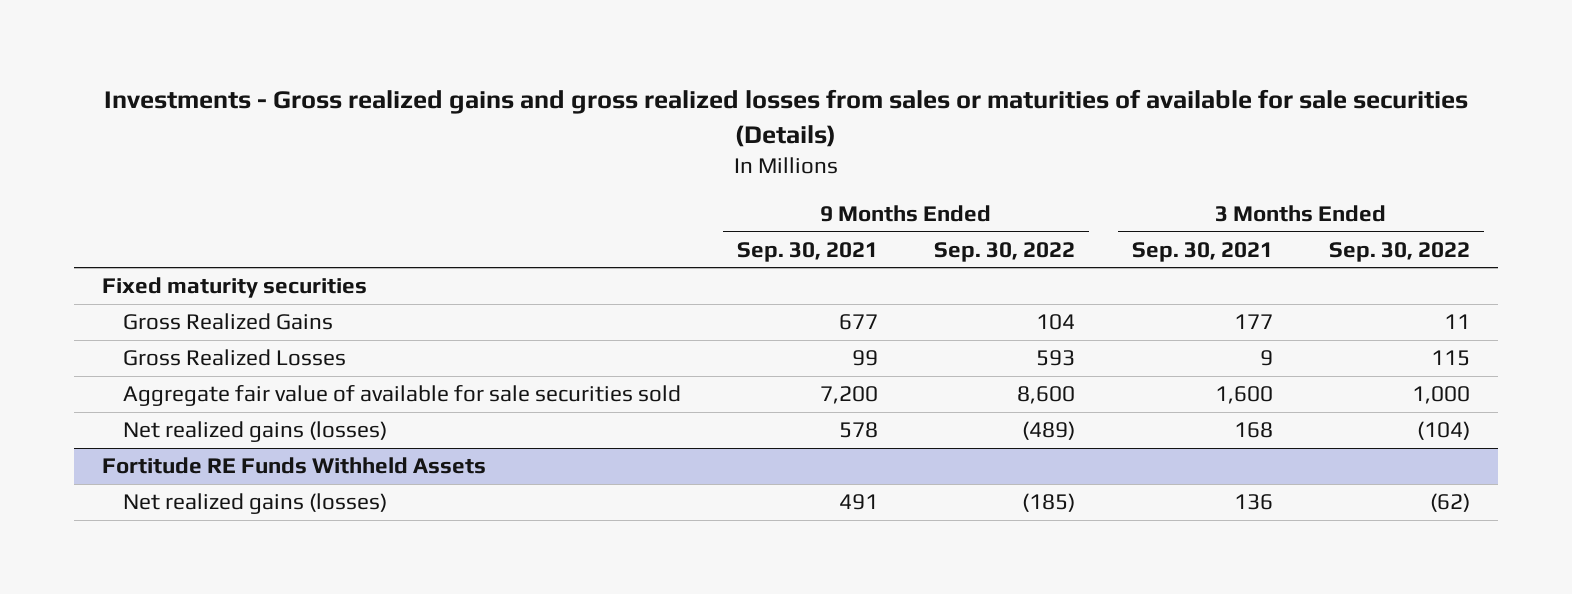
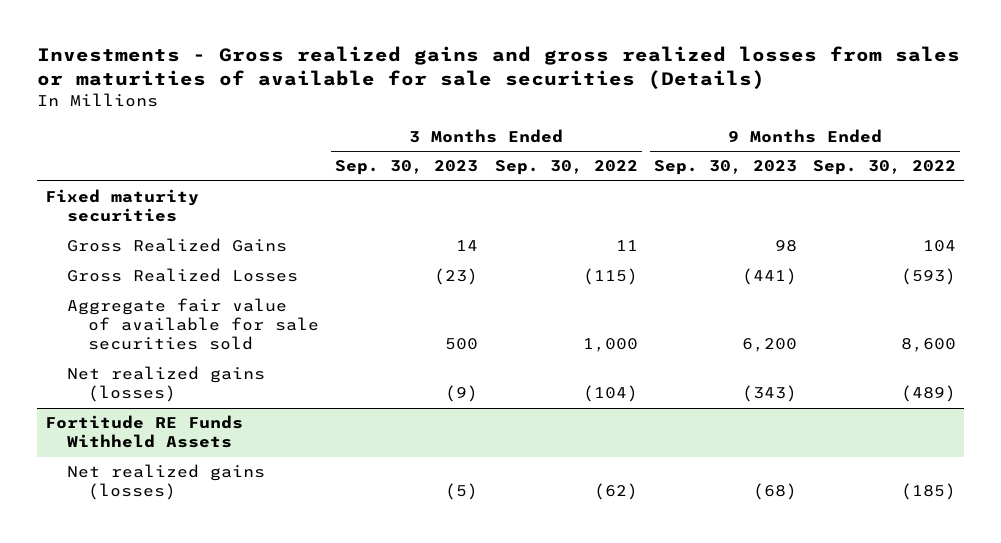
[737,241,879,262] Sep. 30, 2021 -> none
[1131,241,1273,262] Sep. 30, 2021 -> none
none -> [335,160,479,176] Sep. 30, 2023
none -> [653,160,797,176] Sep. 30, 2023
[1036,350,1076,367] 593 -> [900,268,956,286] (593)
[1430,350,1470,367] 115 -> [582,268,638,286] (115)

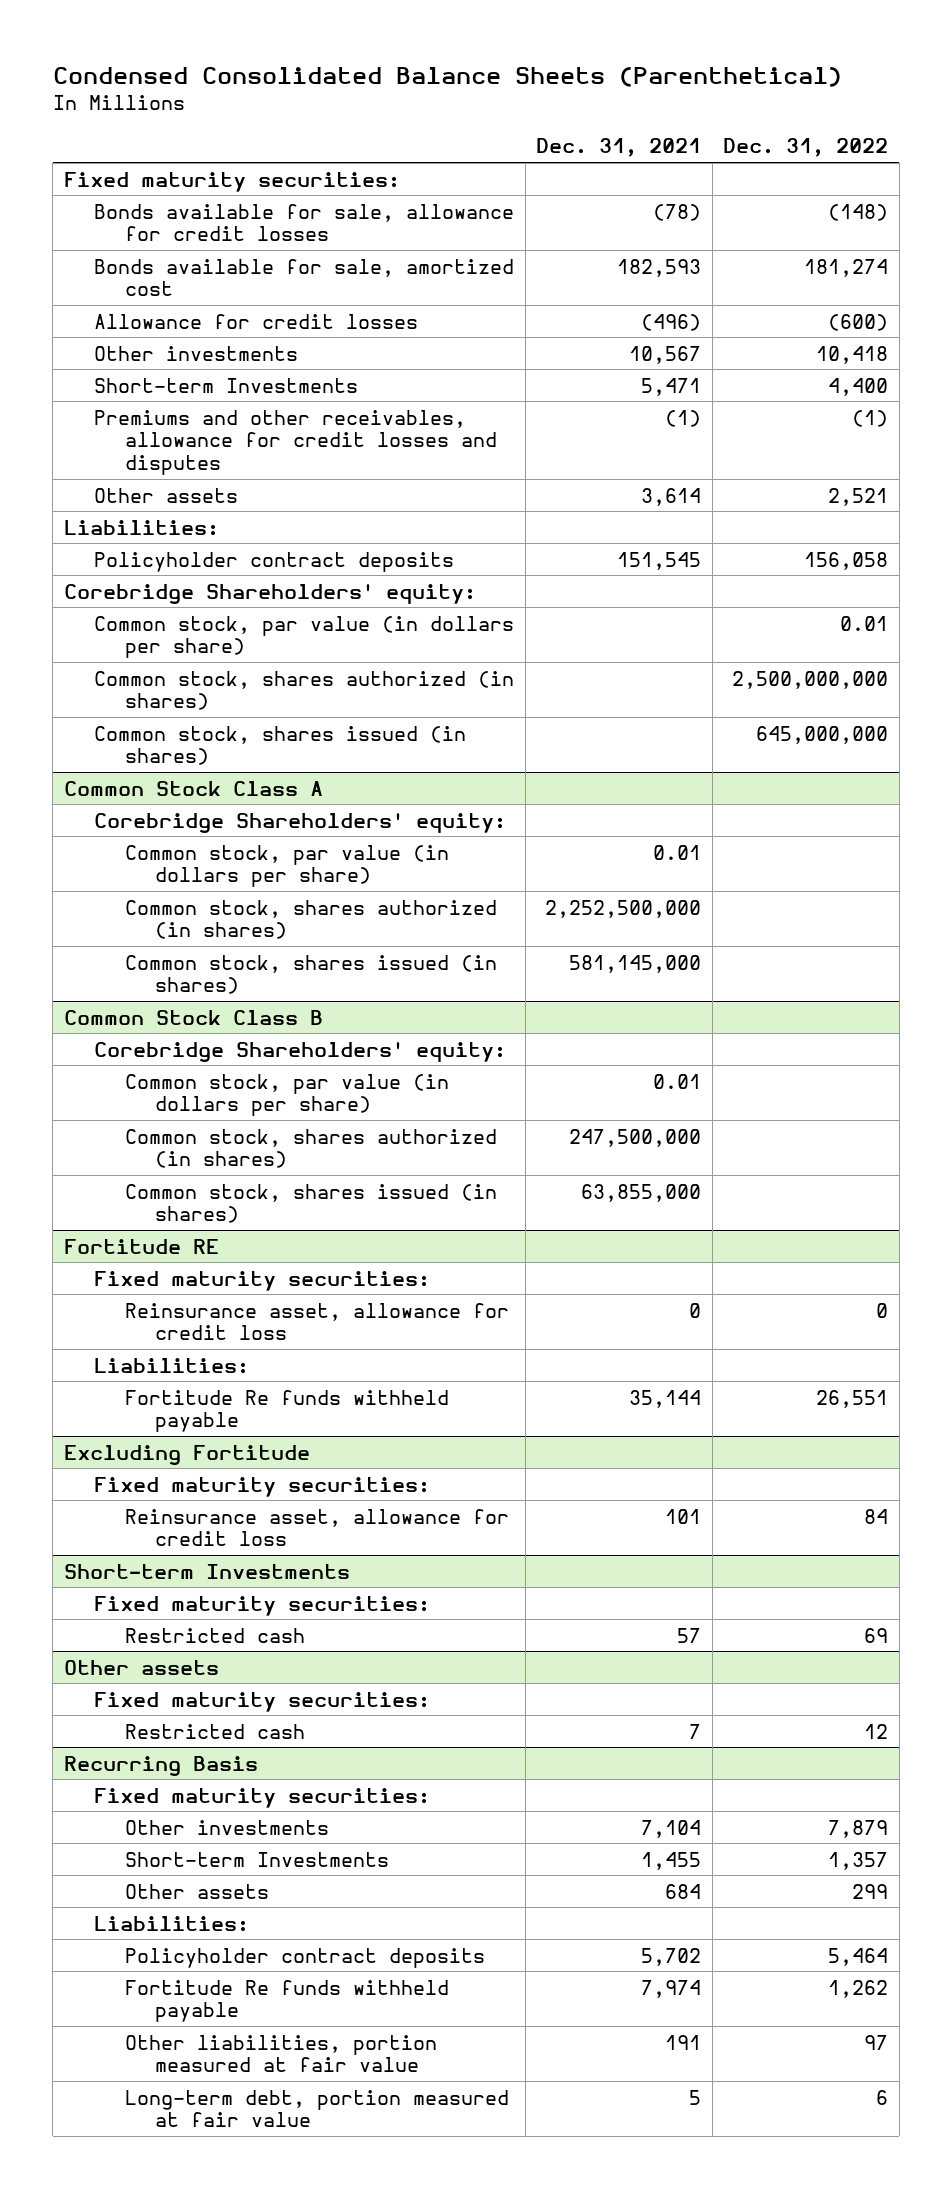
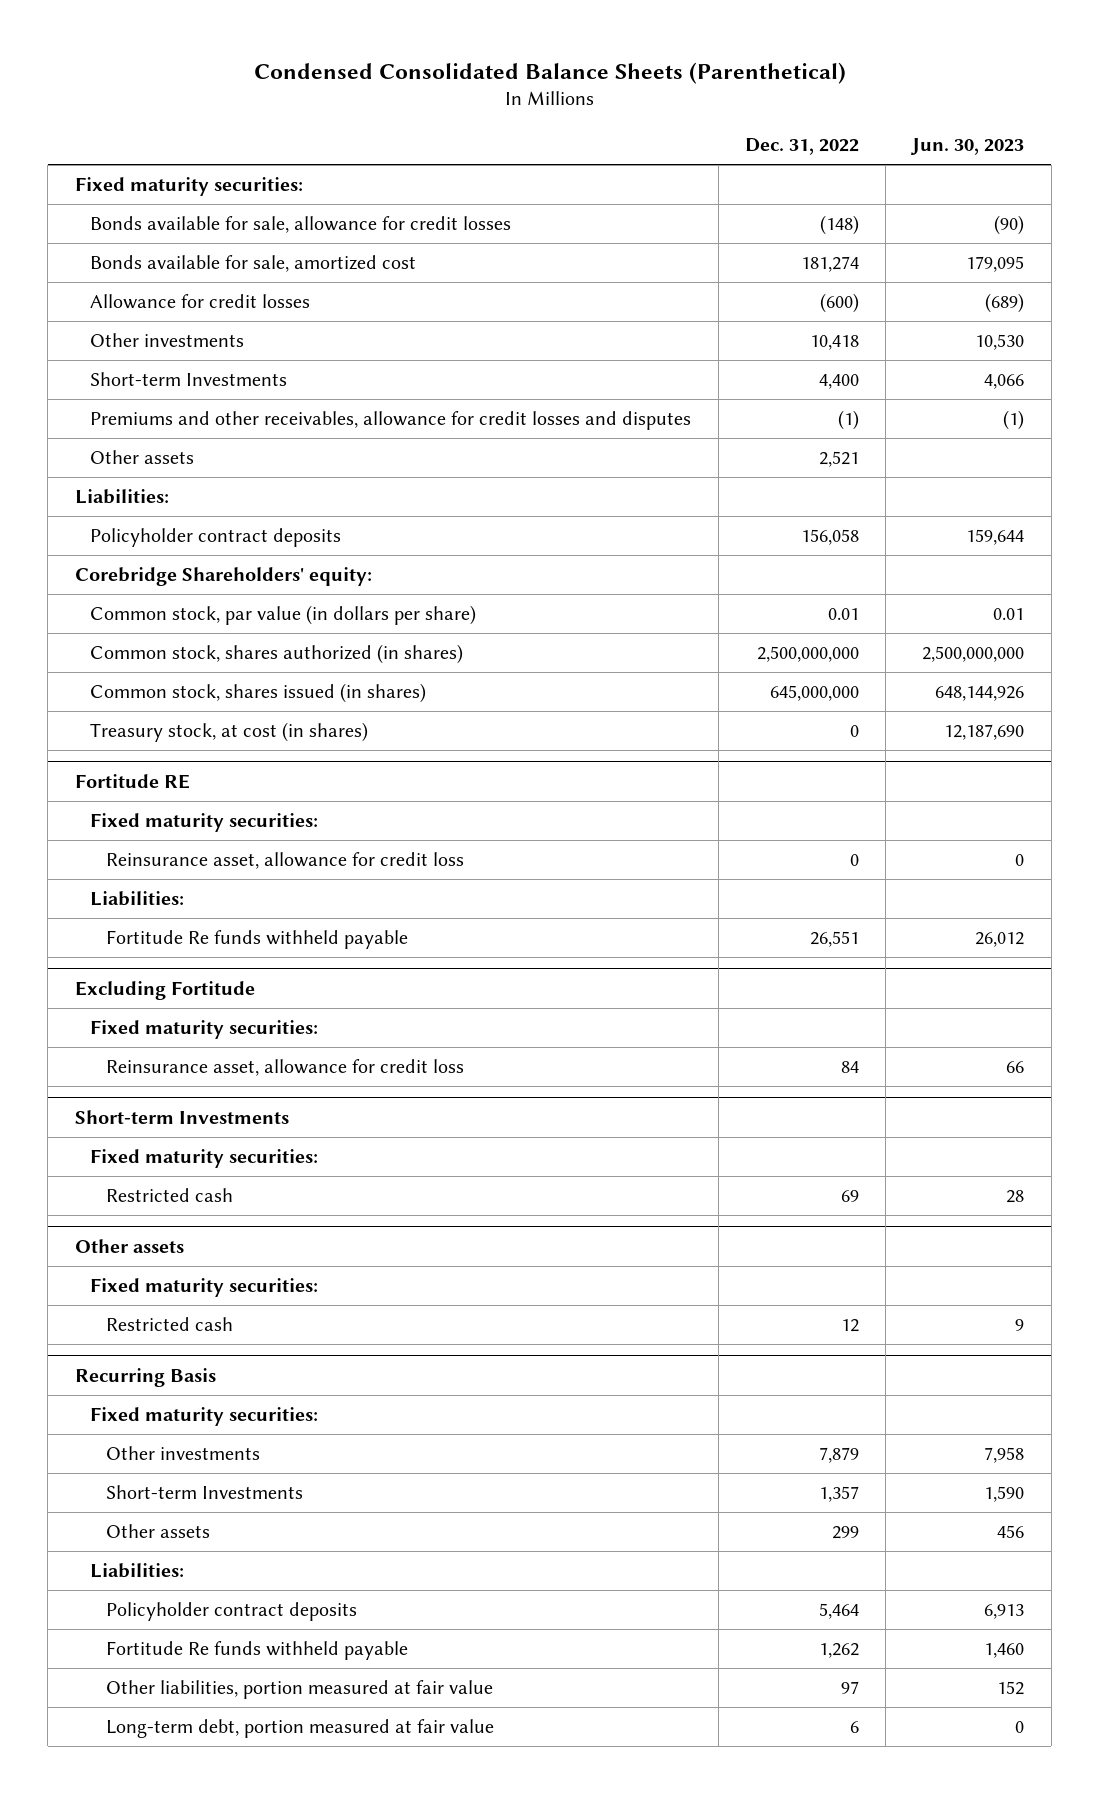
[536,138,702,158] Dec. 31, 2021 -> none
none -> [910,138,1025,156] Jun. 30, 2023
[63,780,323,796] Common Stock Class A -> none
[94,812,507,833] Corebridge Shareholders' equity: -> none
[124,844,449,888] Common stock, par value (in dollars per share) -> none
[124,899,497,940] Common stock, shares authorized (in shares) -> none
[124,954,497,995] Common stock, shares issued (in shares) -> none
[63,1009,323,1025] Common Stock Class B -> none
[94,1041,507,1062] Corebridge Shareholders' equity: -> none
[124,1073,449,1117] Common stock, par value (in dollars per share) -> none
[124,1128,497,1169] Common stock, shares authorized (in shares) -> none
[124,1183,497,1224] Common stock, shares issued (in shares) -> none
none -> [90,722,369,743] Treasury stock, at cost (in shares)

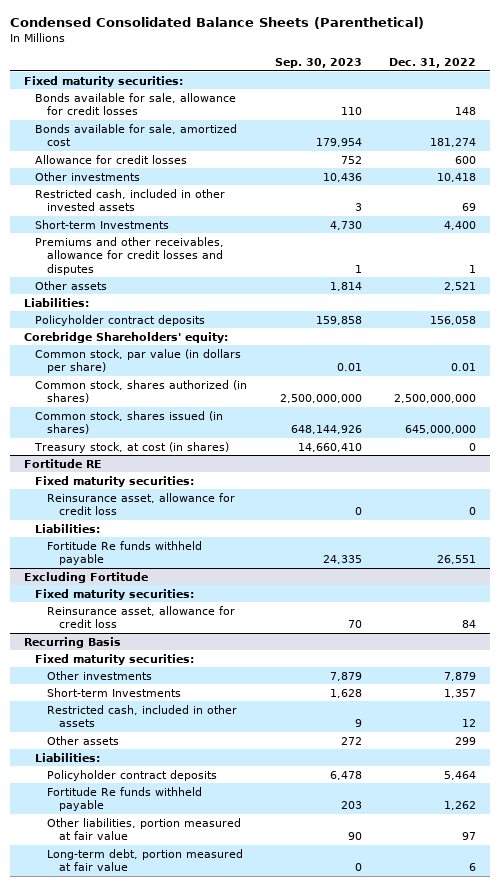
[910,138,1025,156] Jun. 30, 2023 -> none
none -> [274,57,362,68] Sep. 30, 2023
[819,215,859,236] (148) -> [454,107,476,116] 148
[819,293,859,314] (600) -> [454,155,476,164] 600
none -> [35,188,226,212] Restricted cash, included in other invested assets
[837,410,859,431] (1) -> [468,264,476,273] 1
[74,1109,289,1124] Short-term Investments -> none
[90,1149,319,1169] Fixed maturity securities: -> none
[106,1188,234,1203] Restricted cash -> none
[74,1238,184,1253] Other assets -> none
[90,1278,319,1298] Fixed maturity securities: -> none
[106,1317,234,1332] Restricted cash -> none
none -> [47,704,238,728] Restricted cash, included in other assets

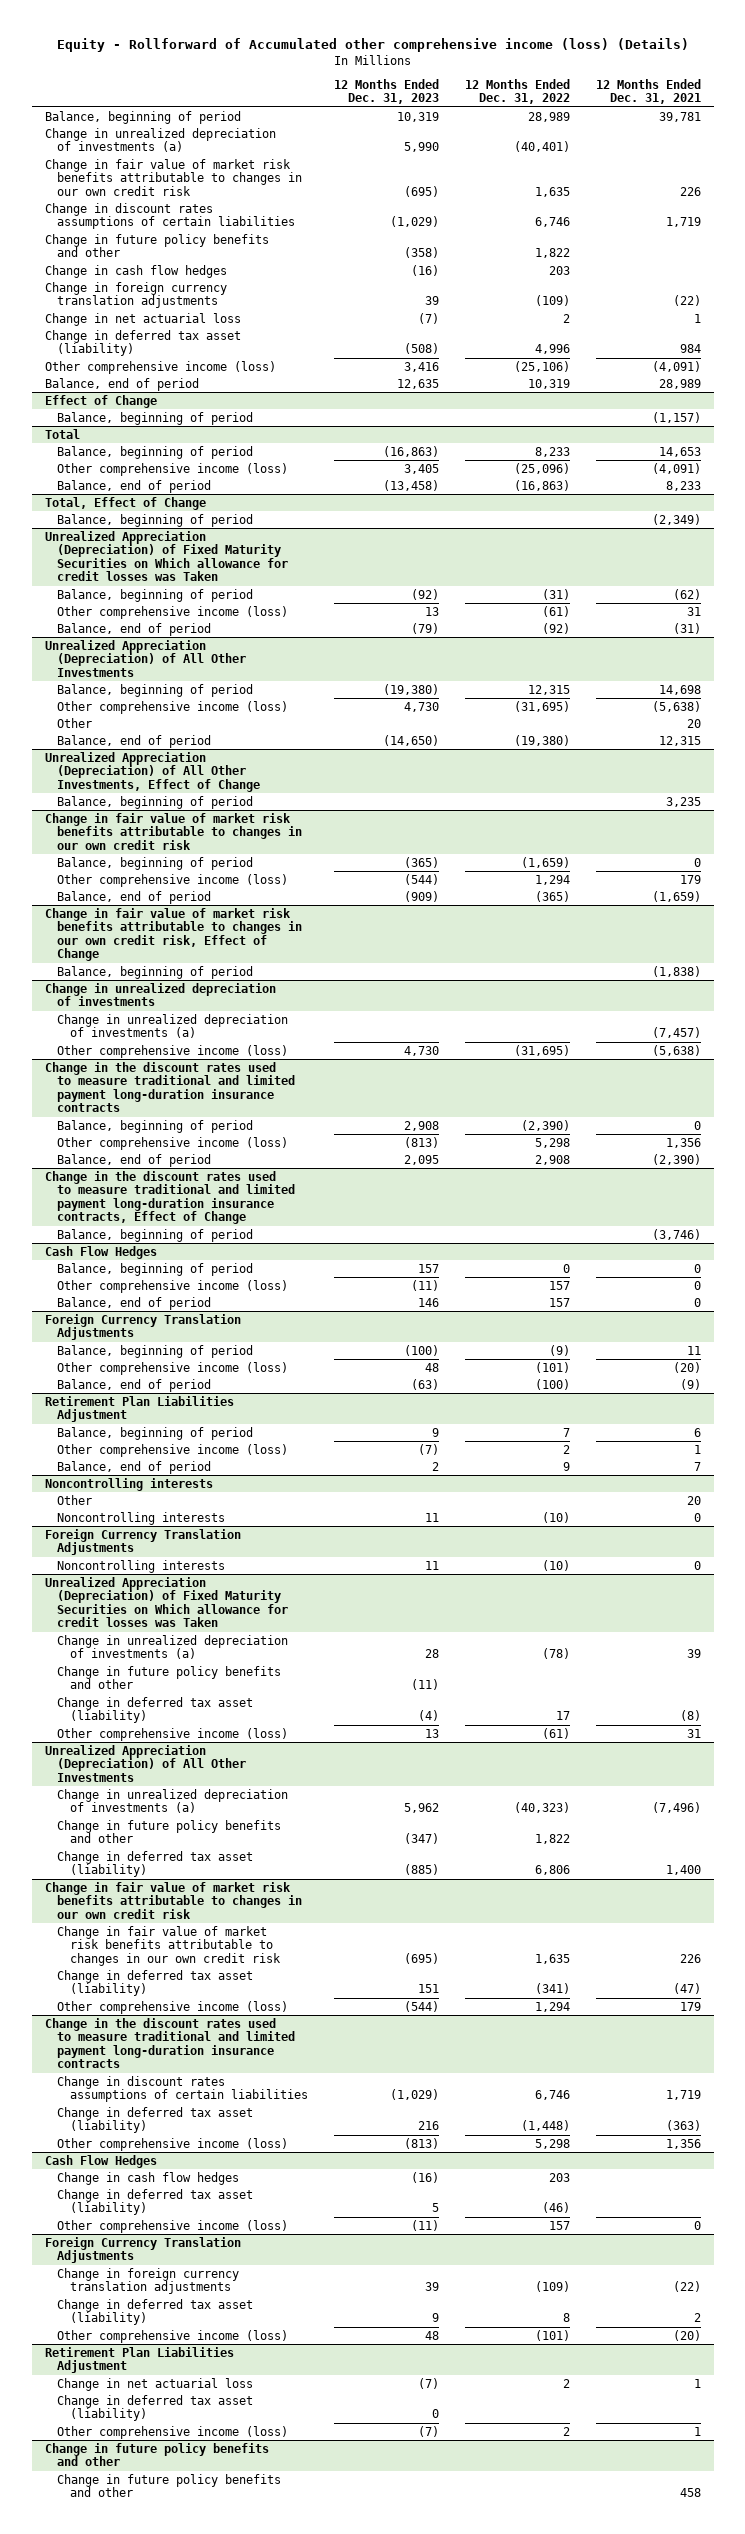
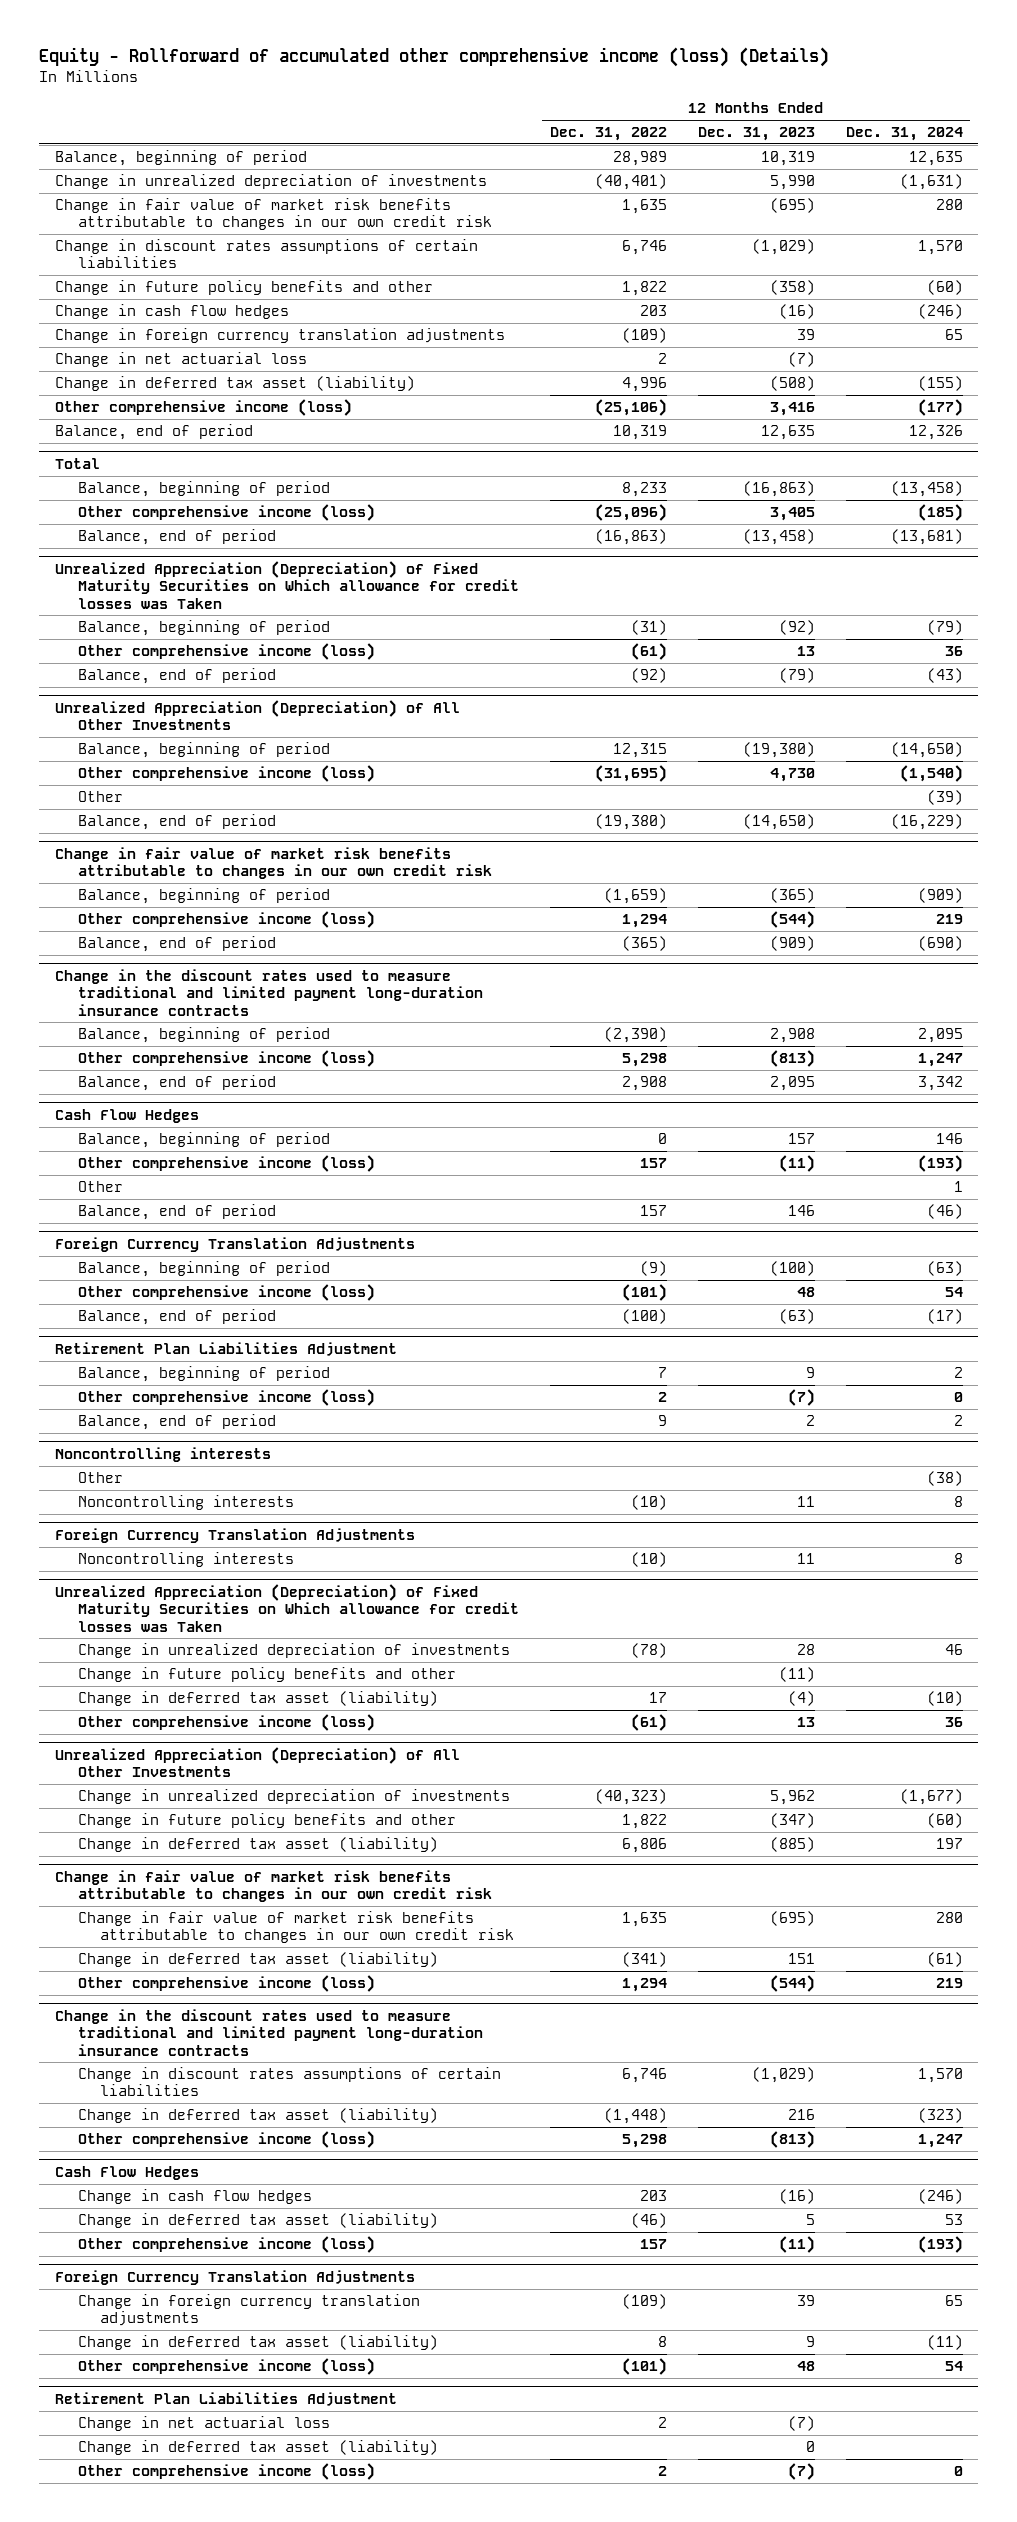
[56,38,689,53] Equity - Rollforward of Accumulated other comprehensive income (loss) (Details) -> [39,46,830,67] Equity - Rollforward of accumulated other comprehensive income (loss) (Details)
[595,78,701,105] 12 Months Ended Dec. 31, 2021 -> none
none -> [845,127,963,142] Dec. 31, 2024
[44,127,276,153] Change in unrealized depreciation of investments (a) -> [54,174,487,190] Change in unrealized depreciation of investments
[44,394,157,408] Effect of Change -> none
[57,411,254,425] Balance, beginning of period -> none
[44,496,206,510] Total, Effect of Change -> none
[57,513,254,527] Balance, beginning of period -> none
[44,751,261,792] Unrealized Appreciation (Depreciation) of All Other Investments, Effect of Change -> none
[57,795,254,809] Balance, beginning of period -> none
[44,907,303,962] Change in fair value of market risk benefits attributable to changes in our own credit risk, Effect of Change -> none
[57,965,254,979] Balance, beginning of period -> none
[44,982,276,1007] Change in unrealized depreciation of investments -> none
[57,1013,289,1039] Change in unrealized depreciation of investments (a) -> none
[57,1044,289,1058] Other comprehensive income (loss) -> none
[44,1170,296,1225] Change in the discount rates used to measure traditional and limited payment long-duration insurance contracts, Effect of Change -> none
[57,1228,254,1242] Balance, beginning of period -> none
none -> [77,1181,123,1193] Other
[57,1634,289,1660] Change in unrealized depreciation of investments (a) -> [77,1643,510,1659] Change in unrealized depreciation of investments
[57,1788,289,1814] Change in unrealized depreciation of investments (a) -> [77,1789,510,1805] Change in unrealized depreciation of investments
[44,2442,269,2467] Change in future policy benefits and other -> none
[57,2473,282,2498] Change in future policy benefits and other -> none

